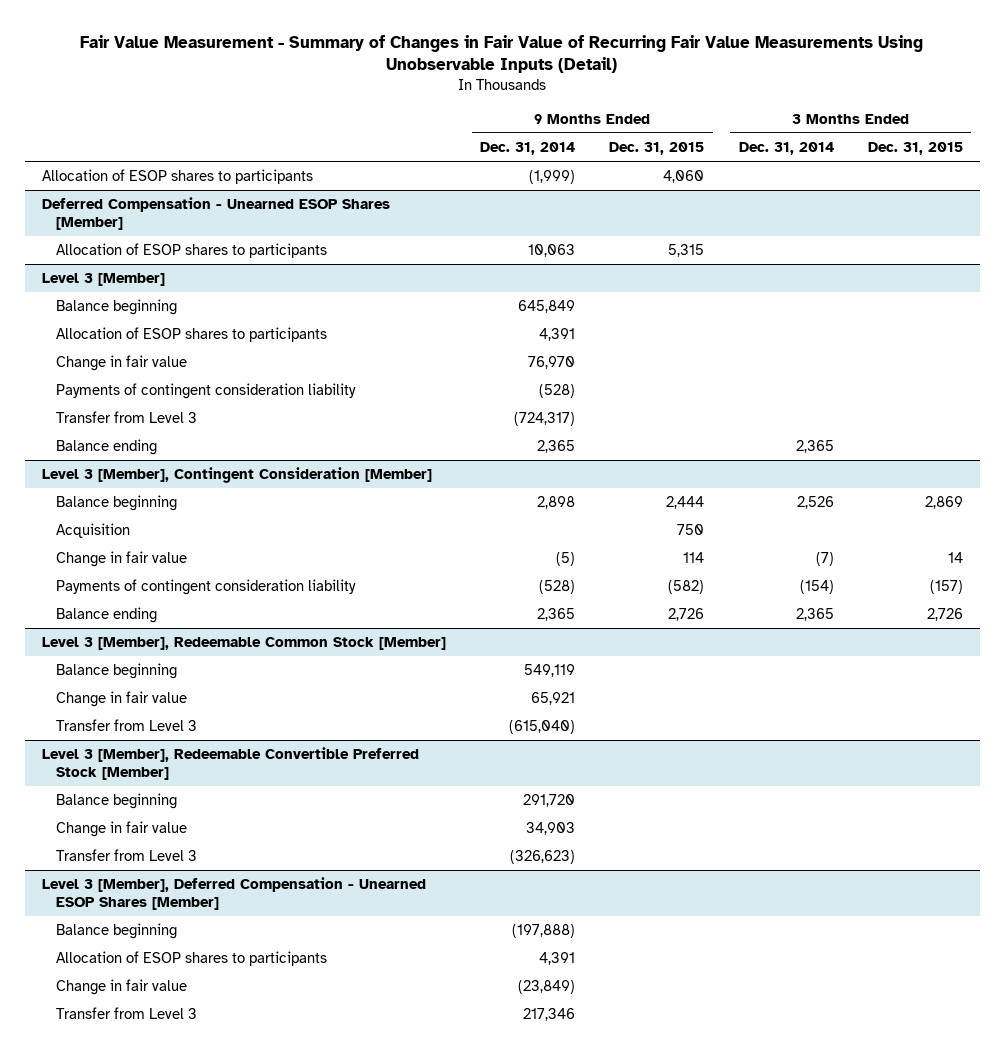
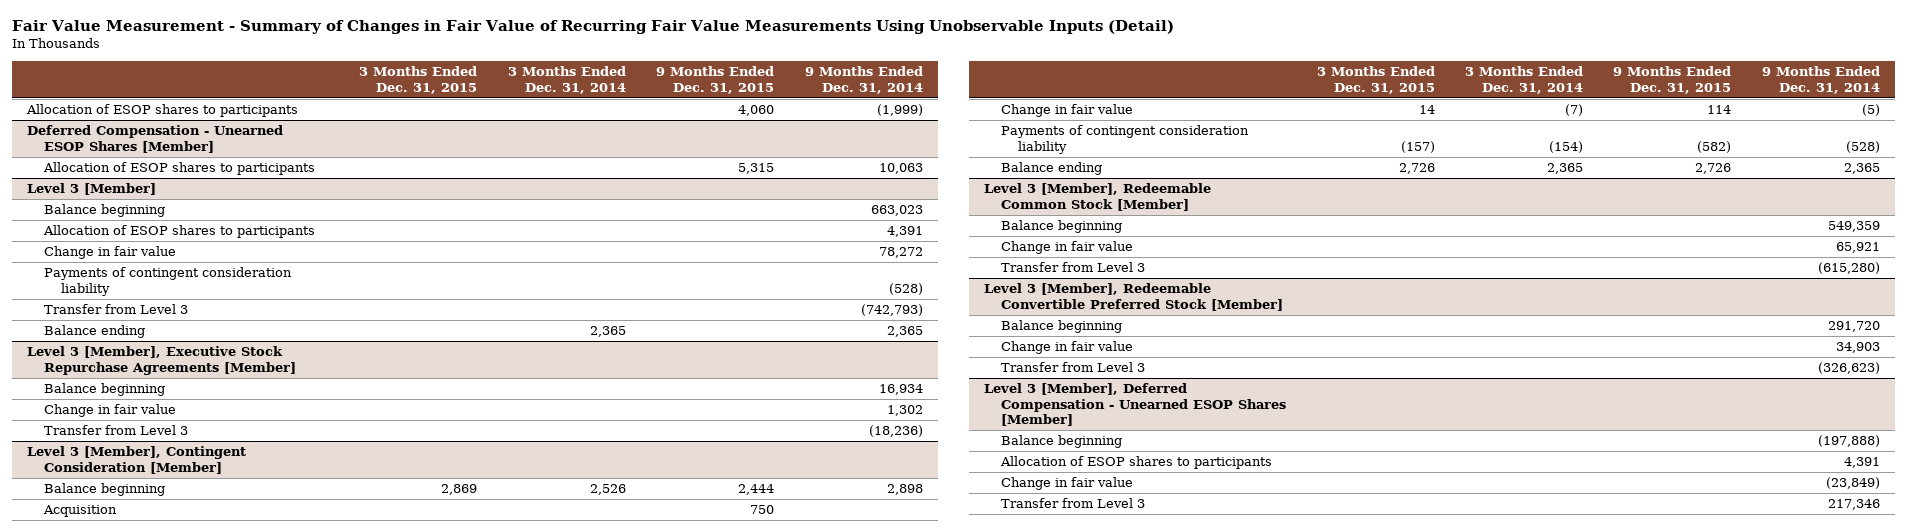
[518,300,576,314] 645,849 -> [870,205,923,217] 663,023
[528,356,576,370] 76,970 -> [878,247,923,259] 78,272
[514,412,576,427] (724,317) -> [860,304,923,317] (742,793)
none -> [27,346,296,375] Level 3 [Member], Executive Stock Repurchase Agreements [Member]
none -> [43,383,165,397] Balance beginning
none -> [43,404,176,418] Change in fair value
none -> [43,425,188,436] Transfer from Level 3
[524,664,576,678] 549,119 -> [1827,221,1880,233] 549,359
[509,720,576,735] (615,040) -> [1817,262,1880,275] (615,280)

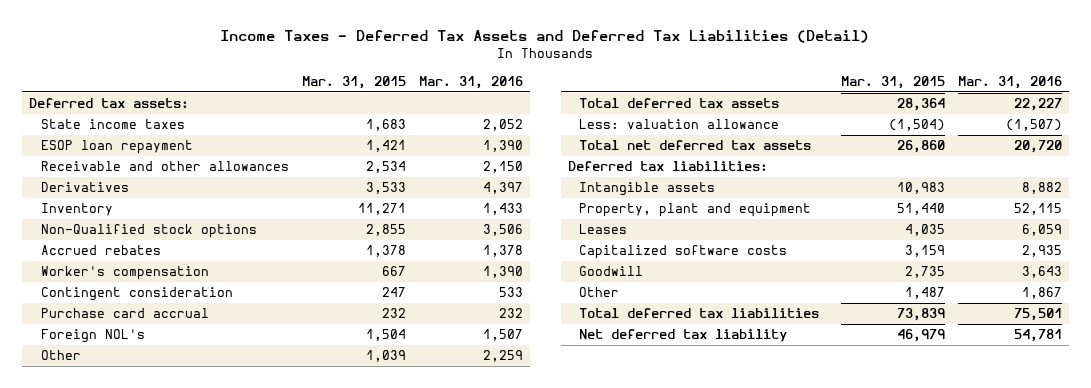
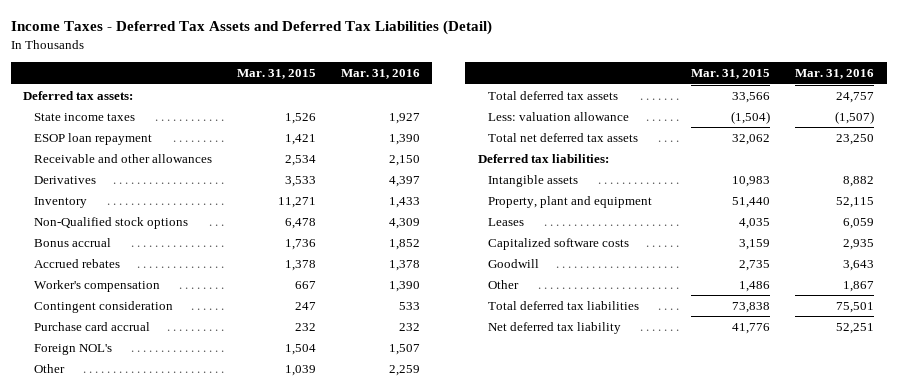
[366,119,407,132] 1,683 -> [284,112,316,124] 1,526
[483,119,524,132] 2,052 -> [388,112,420,124] 1,927
[366,224,407,237] 2,855 -> [284,217,316,229] 6,478
[483,224,524,237] 3,506 -> [388,217,420,229] 4,309
none -> [33,237,111,247] Bonus accrual
[896,98,945,112] 28,364 -> [732,91,771,103] 33,566
[1013,98,1062,112] 22,227 -> [836,91,875,103] 24,757
[896,140,945,154] 26,860 -> [732,133,771,145] 32,062
[1013,140,1062,154] 20,720 -> [836,133,875,145] 23,250
[904,287,945,300] 1,487 -> [739,280,771,292] 1,486
[896,308,945,322] 73,839 -> [732,301,771,313] 73,838
[896,329,945,343] 46,979 -> [732,322,771,334] 41,776
[1013,329,1062,343] 54,781 -> [836,322,875,334] 52,251

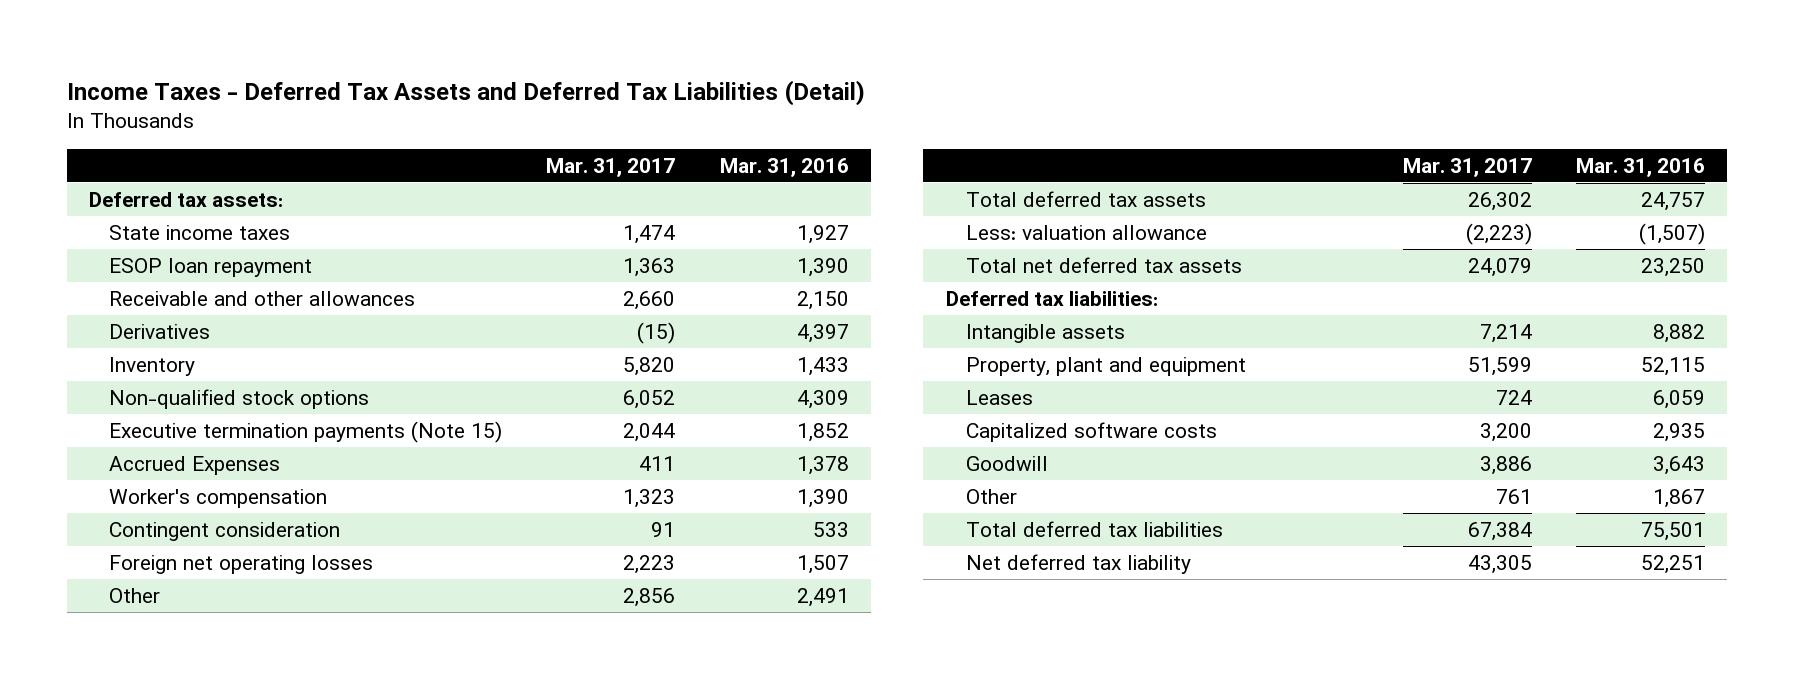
[236,69,316,80] Mar. 31, 2015 -> none
none -> [546,157,676,177] Mar. 31, 2017
[33,216,188,229] Non-Qualified stock options -> [109,388,370,409] Non-qualified stock options
[33,237,111,247] Bonus accrual -> [109,420,503,443] Executive termination payments (Note 15)
[33,258,120,268] Accrued rebates -> [109,455,281,475] Accrued Expenses
[33,321,150,331] Purchase card accrual -> none
[33,343,112,355] Foreign NOL's -> [109,554,374,574] Foreign net operating losses
[388,364,420,376] 2,259 -> [796,587,849,607] 2,491

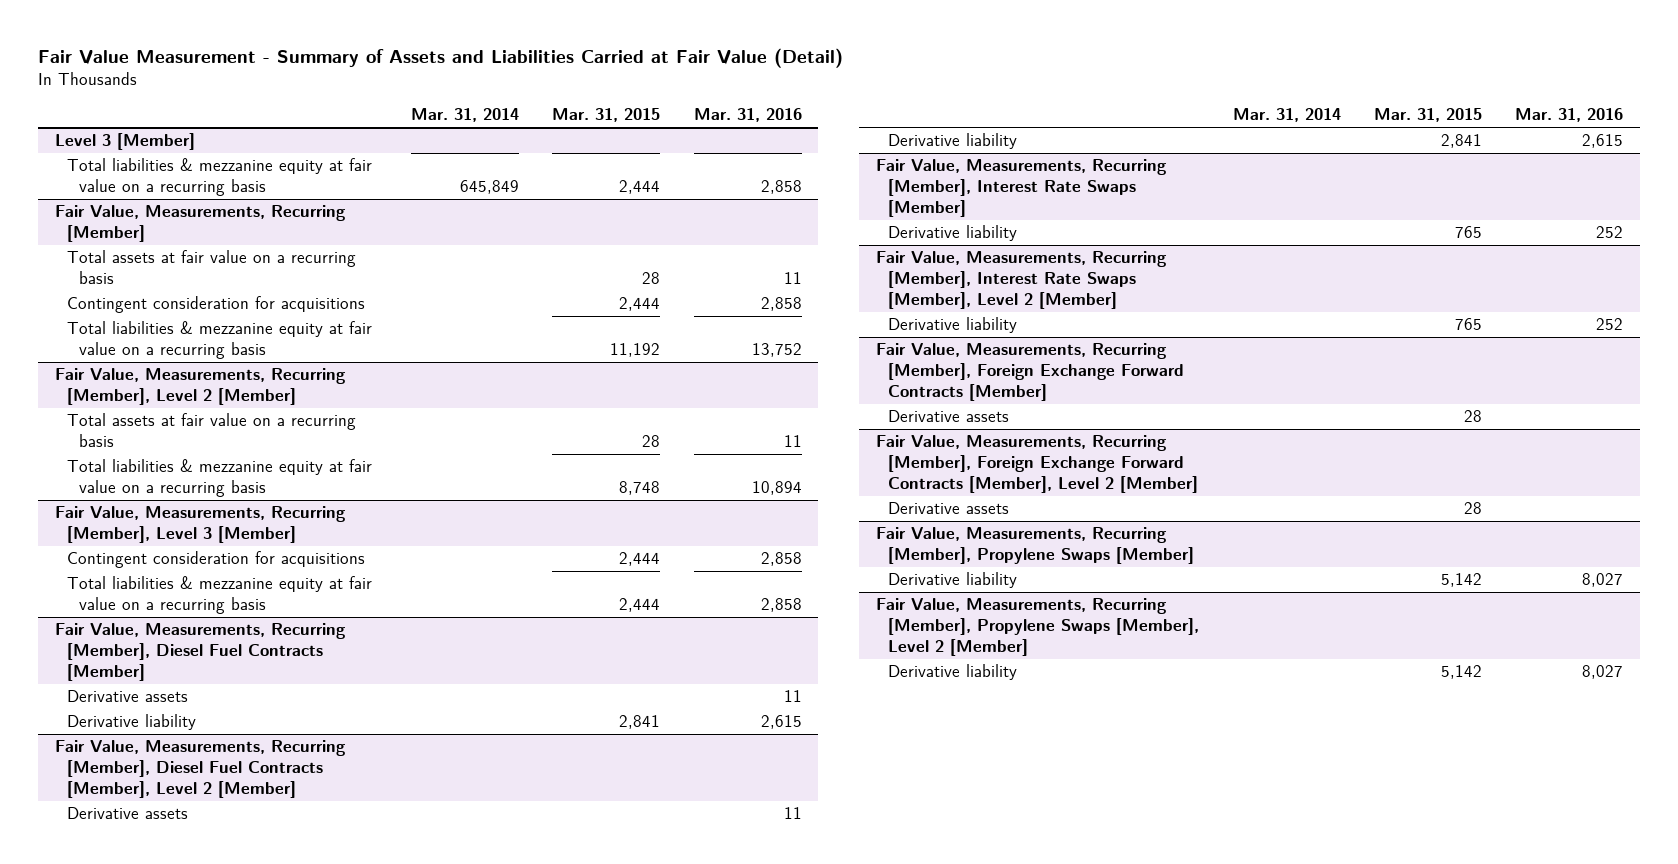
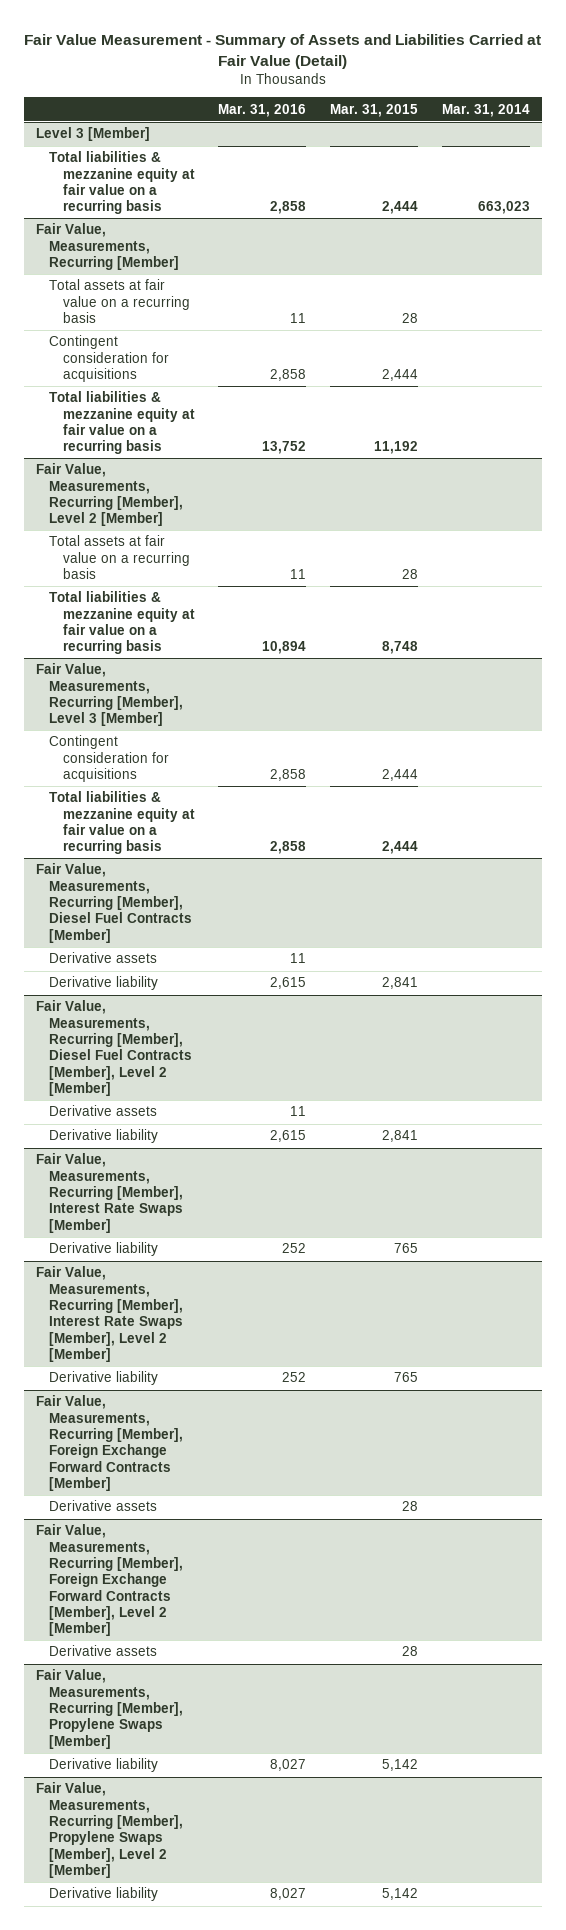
[460,180,520,195] 645,849 -> [477,201,530,215] 663,023

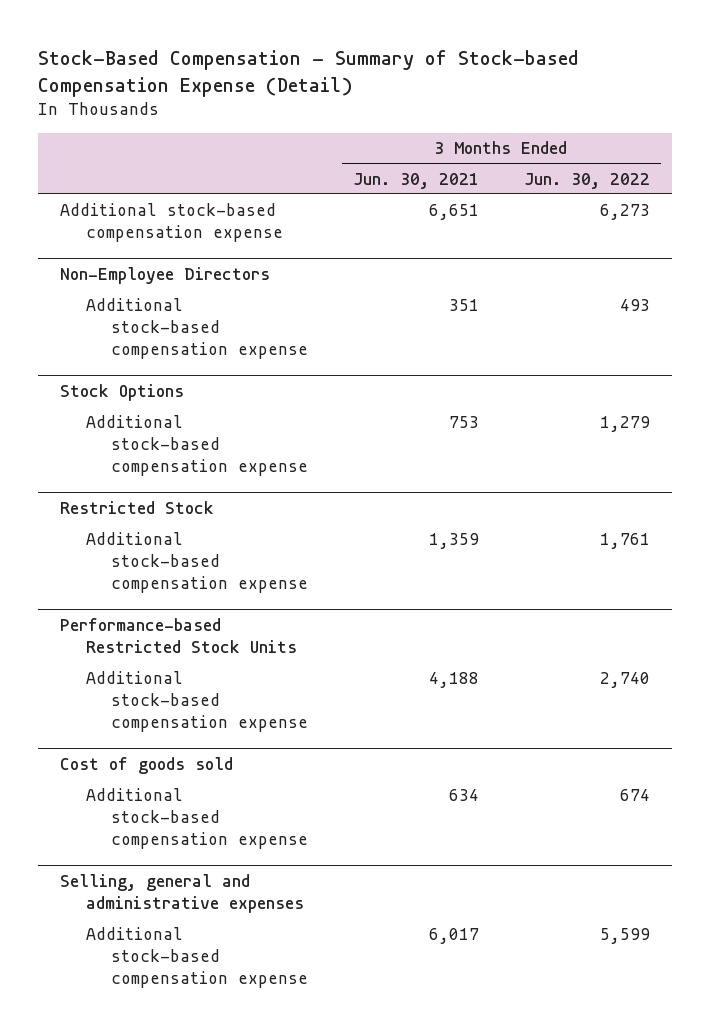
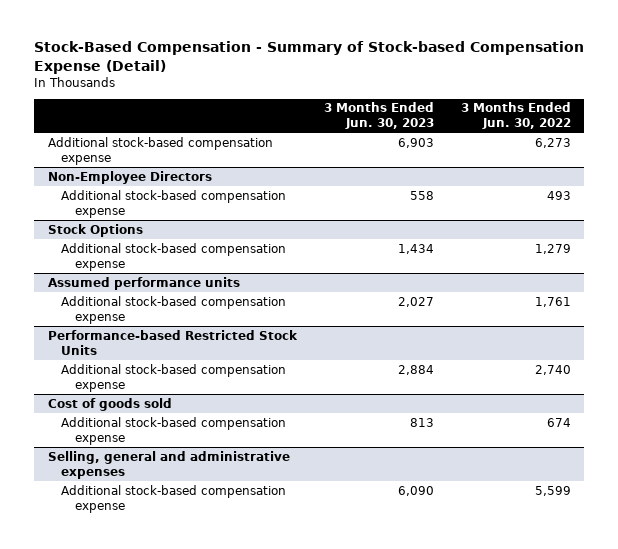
[353,172,480,189] Jun. 30, 2021 -> none
none -> [323,102,434,130] 3 Months Ended Jun. 30, 2023
[60,501,215,515] Restricted Stock -> [47,276,240,290] Assumed performance units

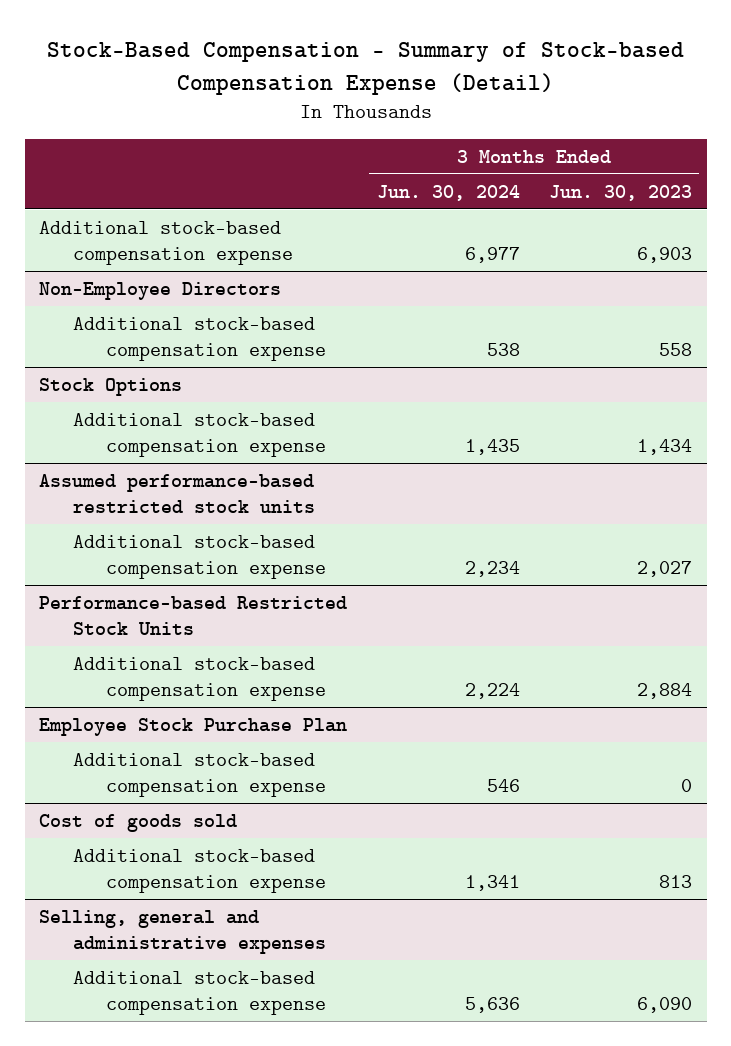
[460,102,571,130] 3 Months Ended Jun. 30, 2022 -> none
none -> [376,184,520,201] Jun. 30, 2024
[47,276,240,290] Assumed performance units -> [39,473,315,514] Assumed performance-based restricted stock units
none -> [39,717,348,736] Employee Stock Purchase Plan
none -> [72,752,326,798] Additional stock-based compensation expense

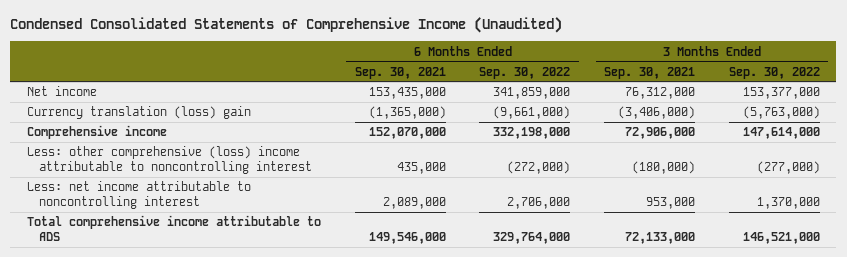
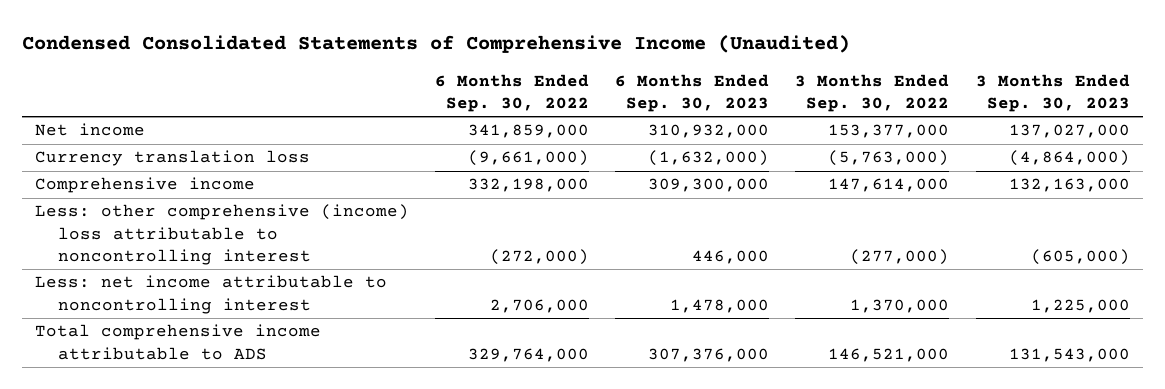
[354,66,446,79] Sep. 30, 2021 -> none
[603,66,695,79] Sep. 30, 2021 -> none
none -> [615,73,770,112] 6 Months Ended Sep. 30, 2023
none -> [975,73,1130,112] 3 Months Ended Sep. 30, 2023
[27,106,252,120] Currency translation (loss) gain -> [35,150,311,167] Currency translation loss
[27,146,312,174] Less: other comprehensive (loss) income attributable to noncontrolling interest -> [35,204,410,265] Less: other comprehensive (income) loss attributable to noncontrolling interest

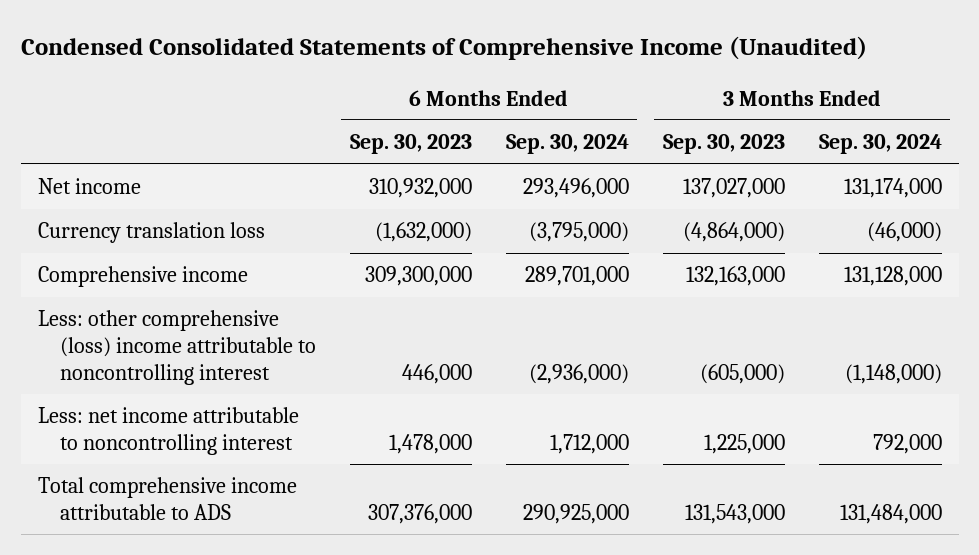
[435,73,590,112] 6 Months Ended Sep. 30, 2022 -> none
[795,73,950,112] 3 Months Ended Sep. 30, 2022 -> none
none -> [505,134,629,155] Sep. 30, 2024
none -> [818,134,942,155] Sep. 30, 2024
[35,204,410,265] Less: other comprehensive (income) loss attributable to noncontrolling interest -> [37,310,316,385] Less: other comprehensive (loss) income attributable to noncontrolling interest

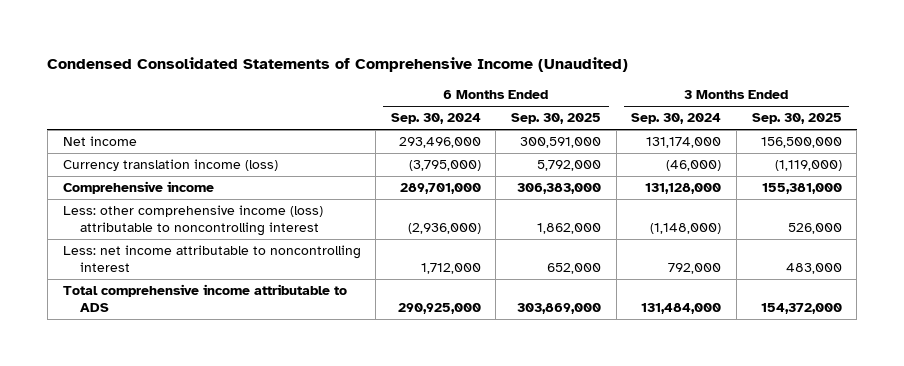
[349,134,472,155] Sep. 30, 2023 -> none
[662,134,785,155] Sep. 30, 2023 -> none
none -> [511,113,602,125] Sep. 30, 2025
none -> [751,113,842,125] Sep. 30, 2025
[37,222,265,244] Currency translation loss -> [62,159,278,172] Currency translation income (loss)
[37,310,316,385] Less: other comprehensive (loss) income attributable to noncontrolling interest -> [62,205,323,237] Less: other comprehensive income (loss) attributable to noncontrolling interest

